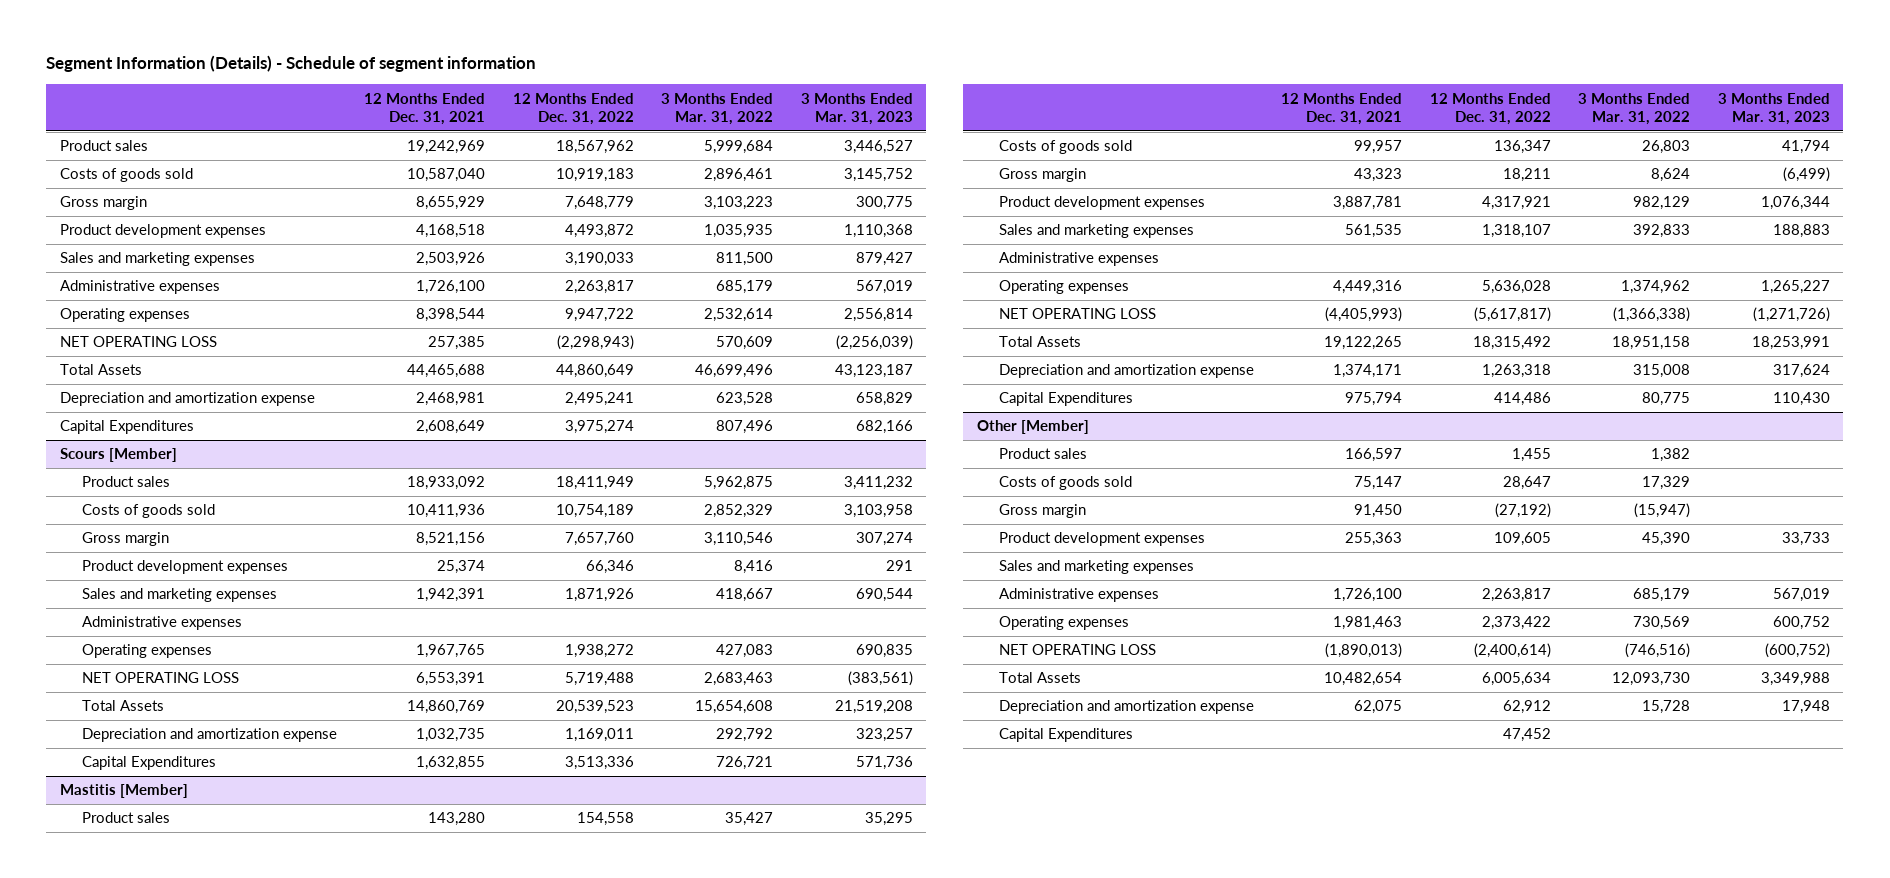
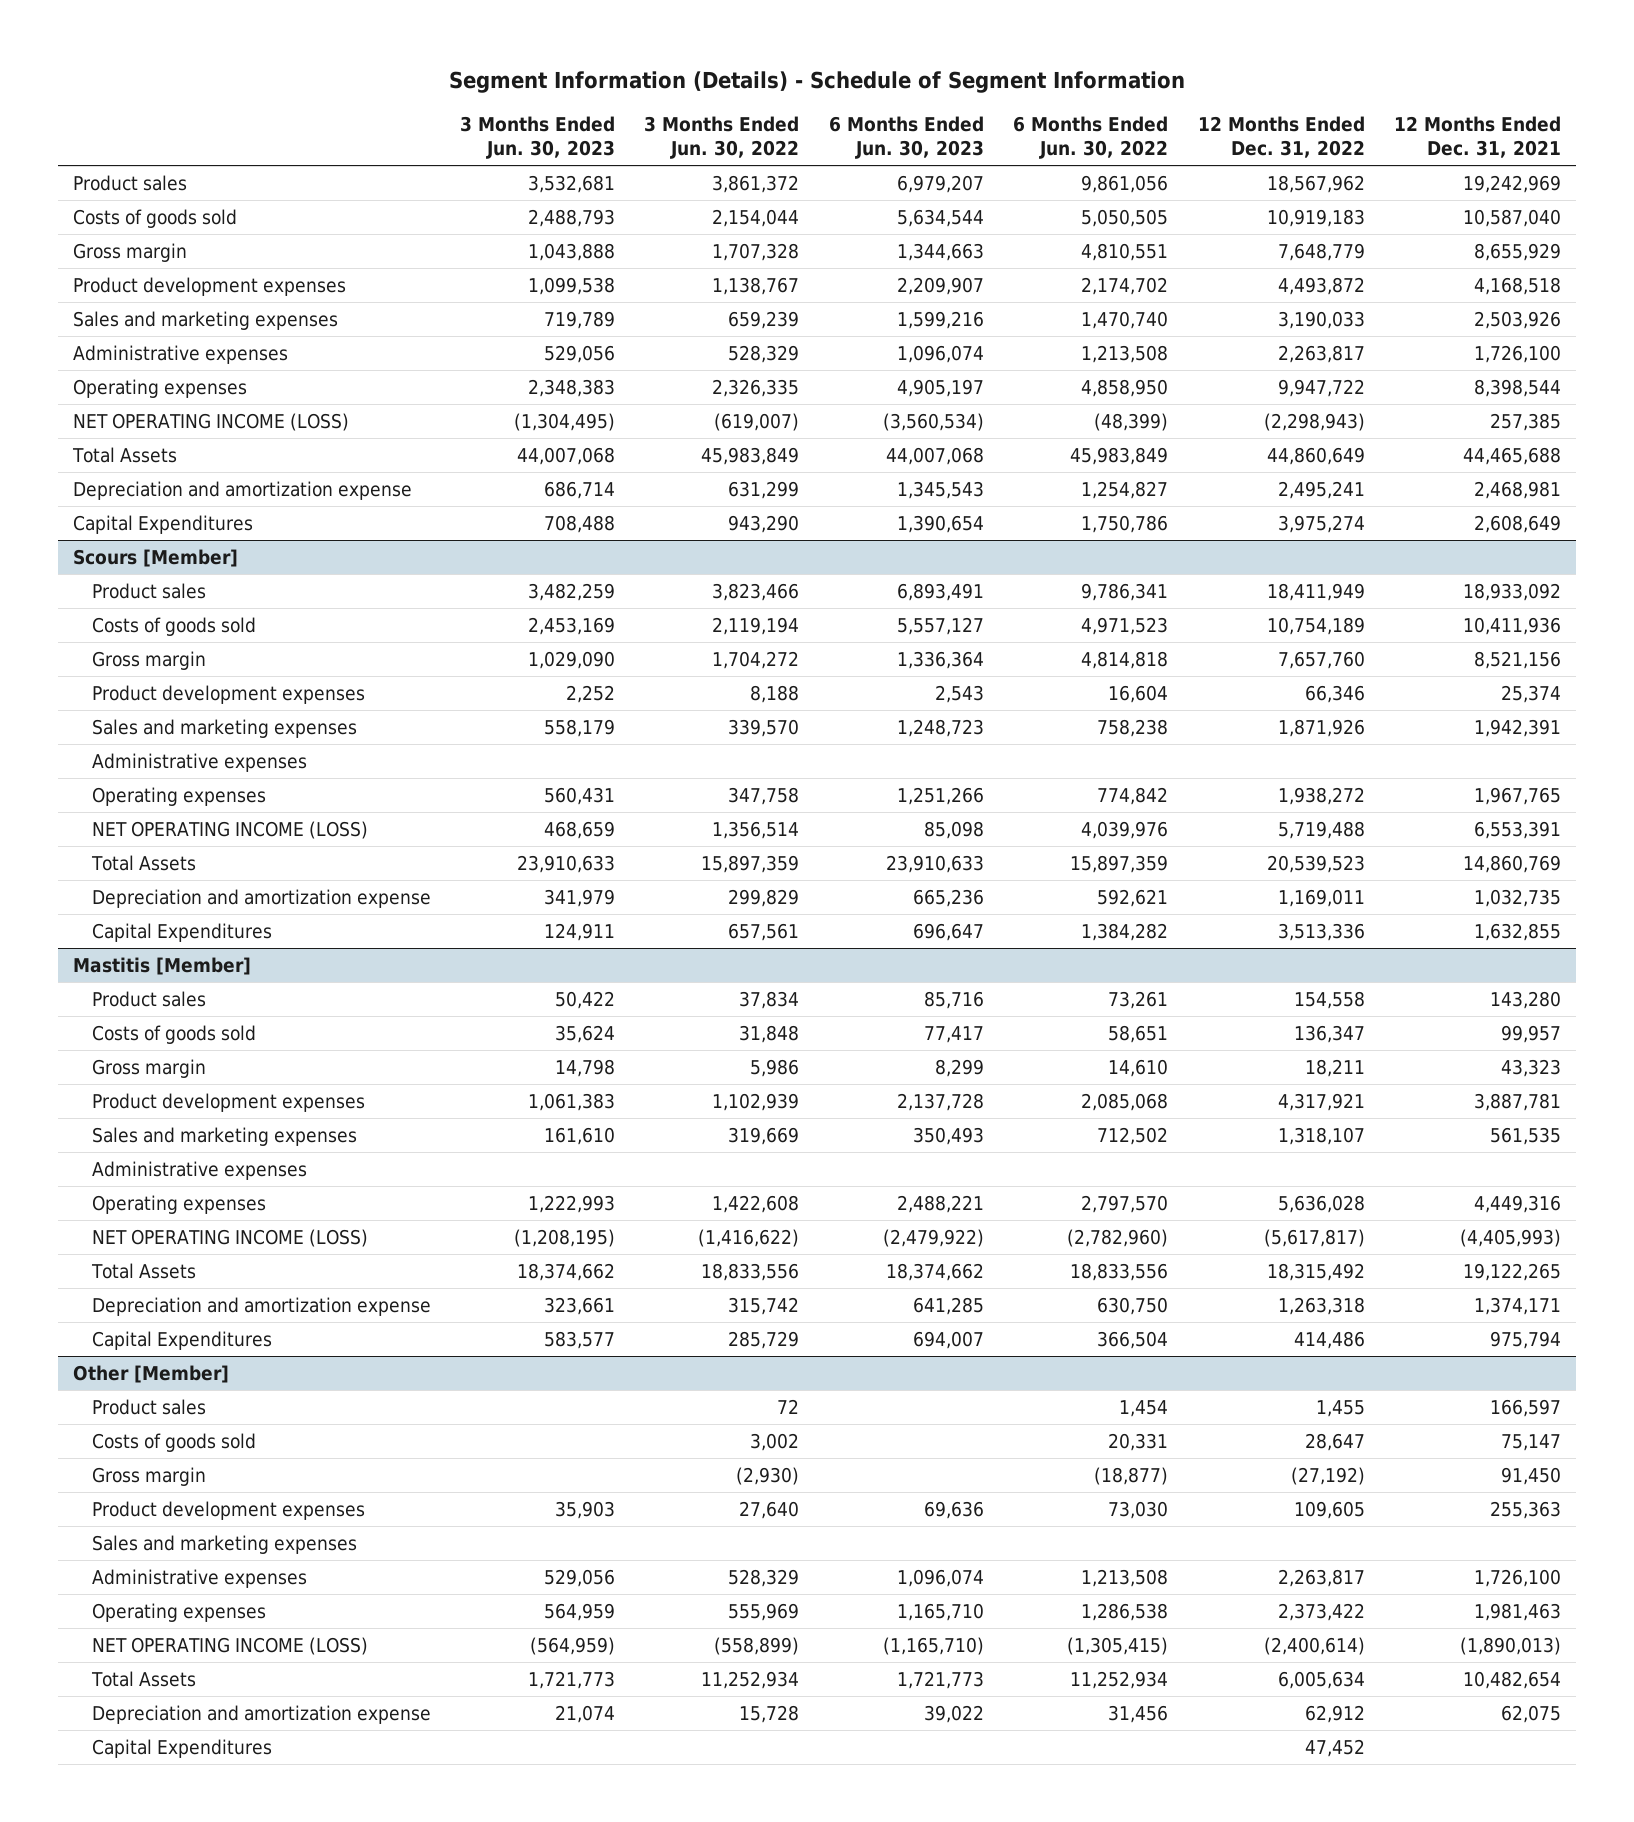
[46,55,537,73] Segment Information (Details) - Schedule of segment information -> [448,70,1185,93] Segment Information (Details) - Schedule of Segment Information
[661,92,774,125] 3 Months Ended Mar. 31, 2022 -> none
[800,92,913,125] 3 Months Ended Mar. 31, 2023 -> none
none -> [460,115,616,160] 3 Months Ended Jun. 30, 2023
none -> [644,115,800,160] 3 Months Ended Jun. 30, 2022
none -> [828,115,984,160] 6 Months Ended Jun. 30, 2023
none -> [1013,115,1169,160] 6 Months Ended Jun. 30, 2022
[60,336,218,348] NET OPERATING LOSS -> [72,413,349,432] NET OPERATING INCOME (LOSS)
[81,672,239,684] NET OPERATING LOSS -> [91,821,368,840] NET OPERATING INCOME (LOSS)
[998,308,1156,320] NET OPERATING LOSS -> [91,1229,368,1248] NET OPERATING INCOME (LOSS)
[998,644,1156,656] NET OPERATING LOSS -> [91,1637,368,1656] NET OPERATING INCOME (LOSS)

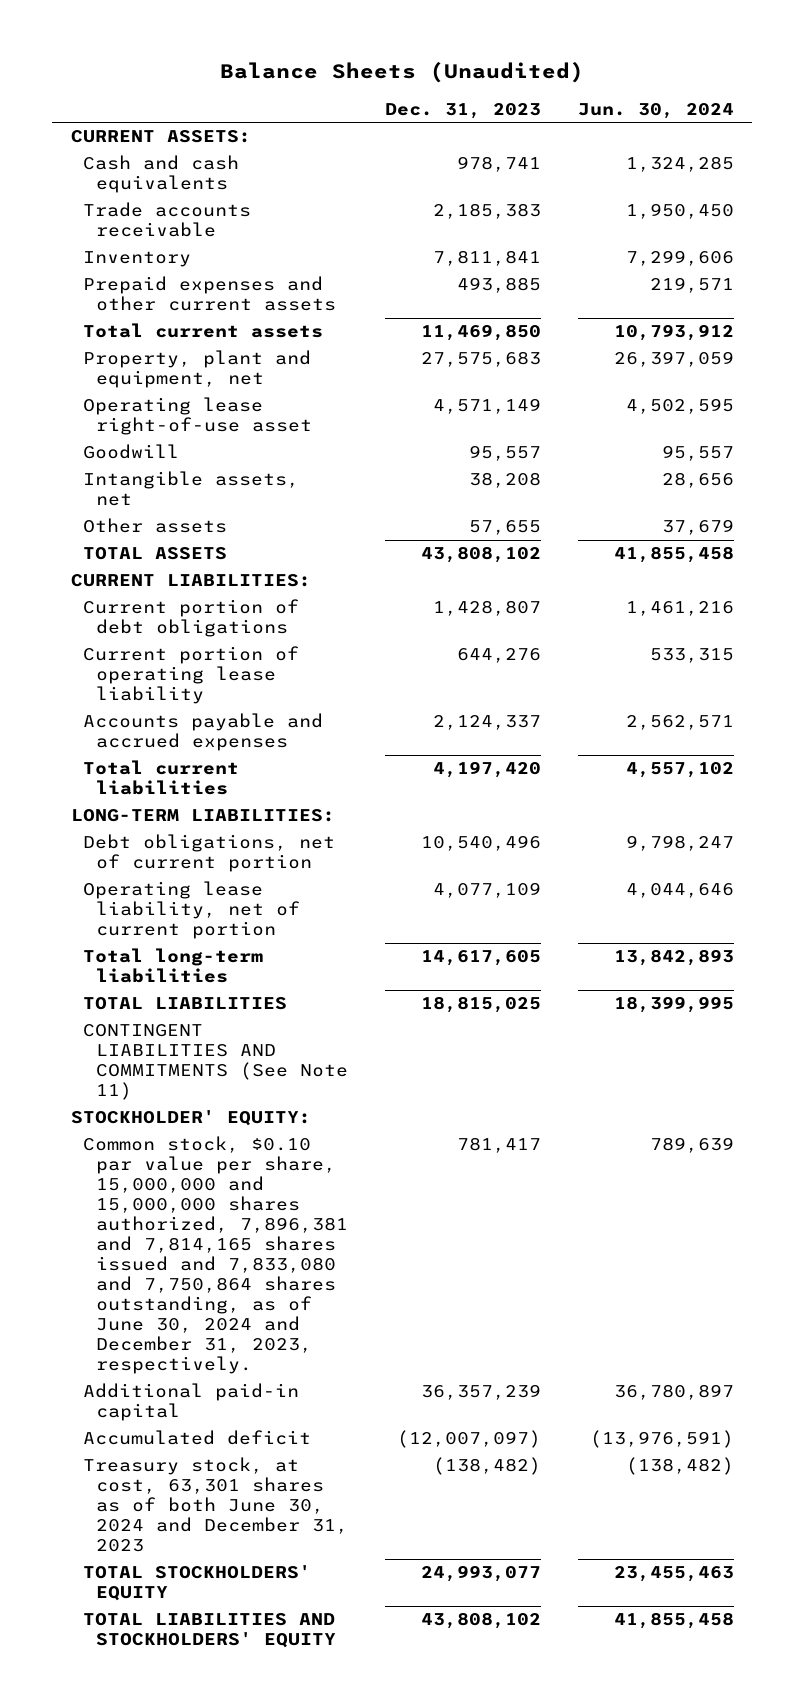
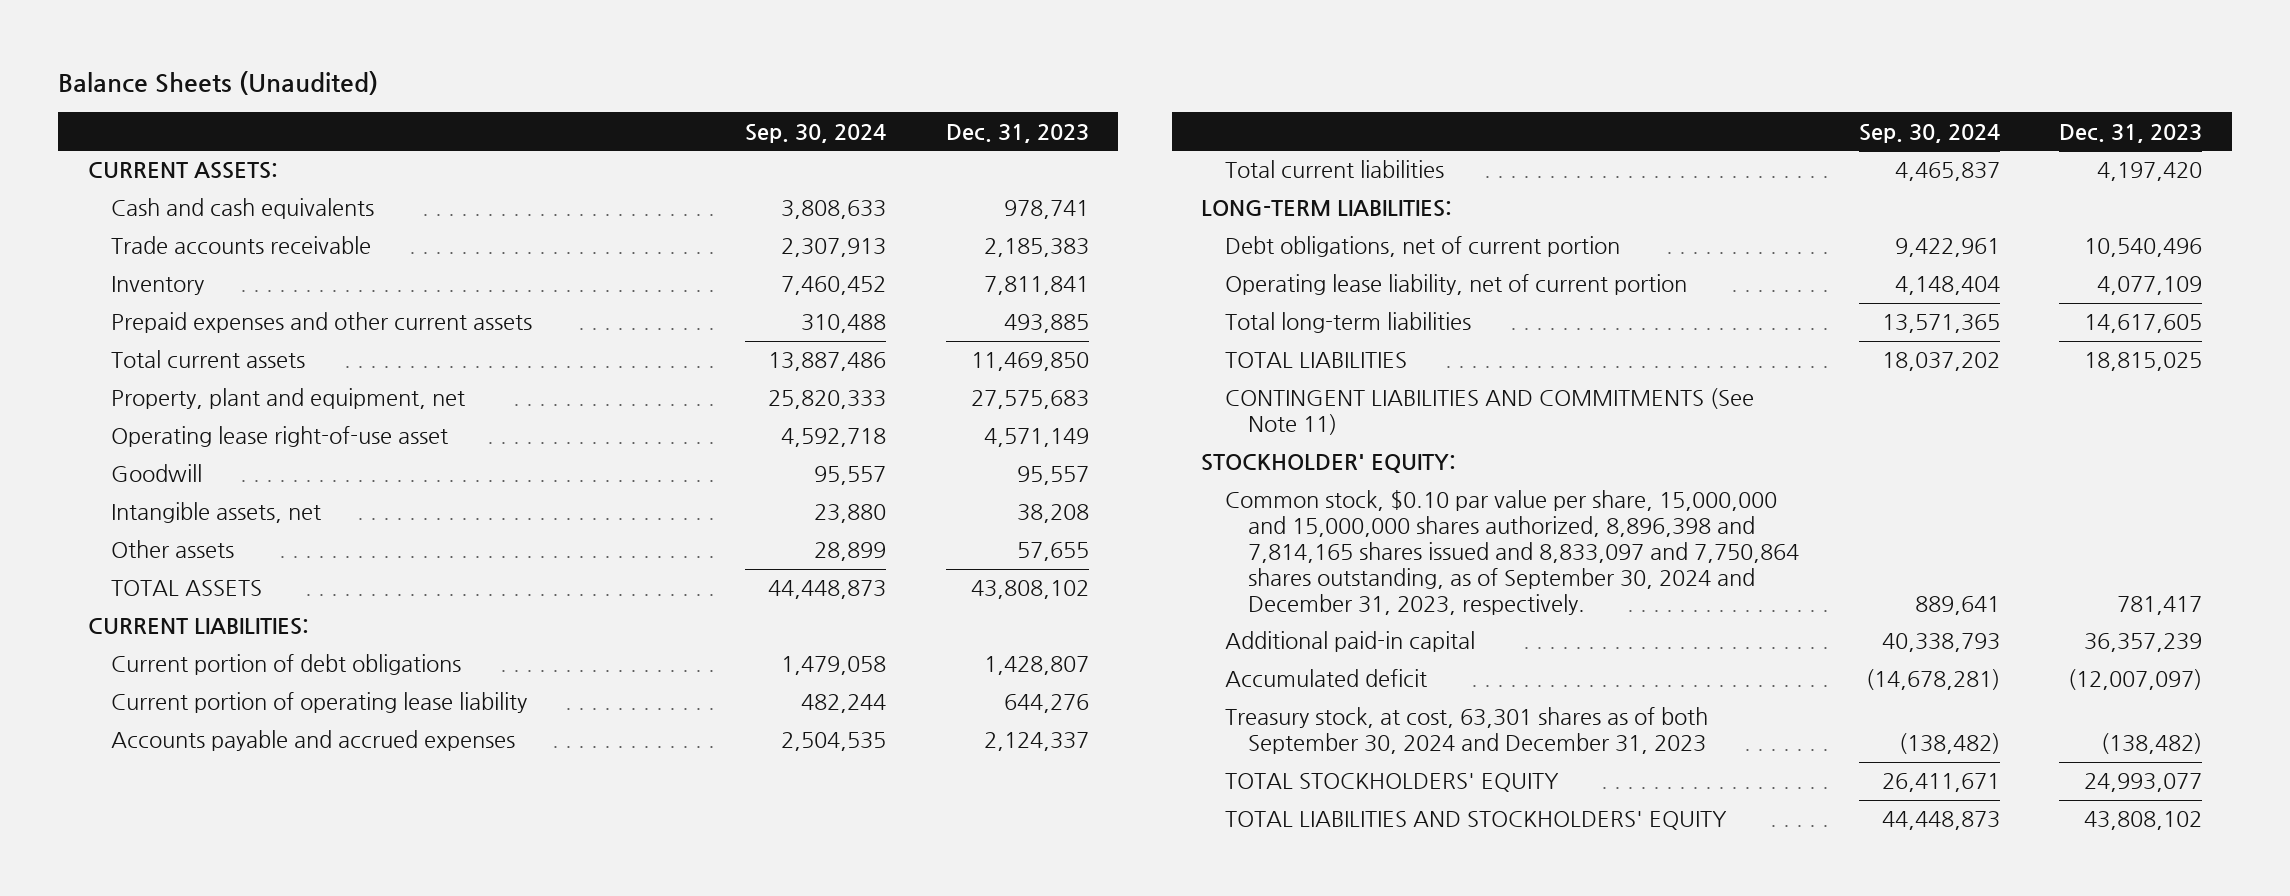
[577,102,734,119] Jun. 30, 2024 -> none
none -> [744,123,886,143] Sep. 30, 2024
[83,1136,348,1375] Common stock, $0.10 par value per share, 15,000,000 and 15,000,000 shares authorized, 7,896,381 and 7,814,165 shares issued and 7,833,080 and 7,750,864 shares outstanding, as of June 30, 2024 and December 31, 2023, respectively. -> [1224,490,1800,615] Common stock, $0.10 par value per share, 15,000,000 and 15,000,000 shares authorized, 8,896,398 and 7,814,165 shares issued and 8,833,097 and 7,750,864 shares outstanding, as of September 30, 2024 and December 31, 2023, respectively.
[83,1457,348,1553] Treasury stock, at cost, 63,301 shares as of both June 30, 2024 and December 31, 2023 -> [1224,707,1708,755] Treasury stock, at cost, 63,301 shares as of both September 30, 2024 and December 31, 2023

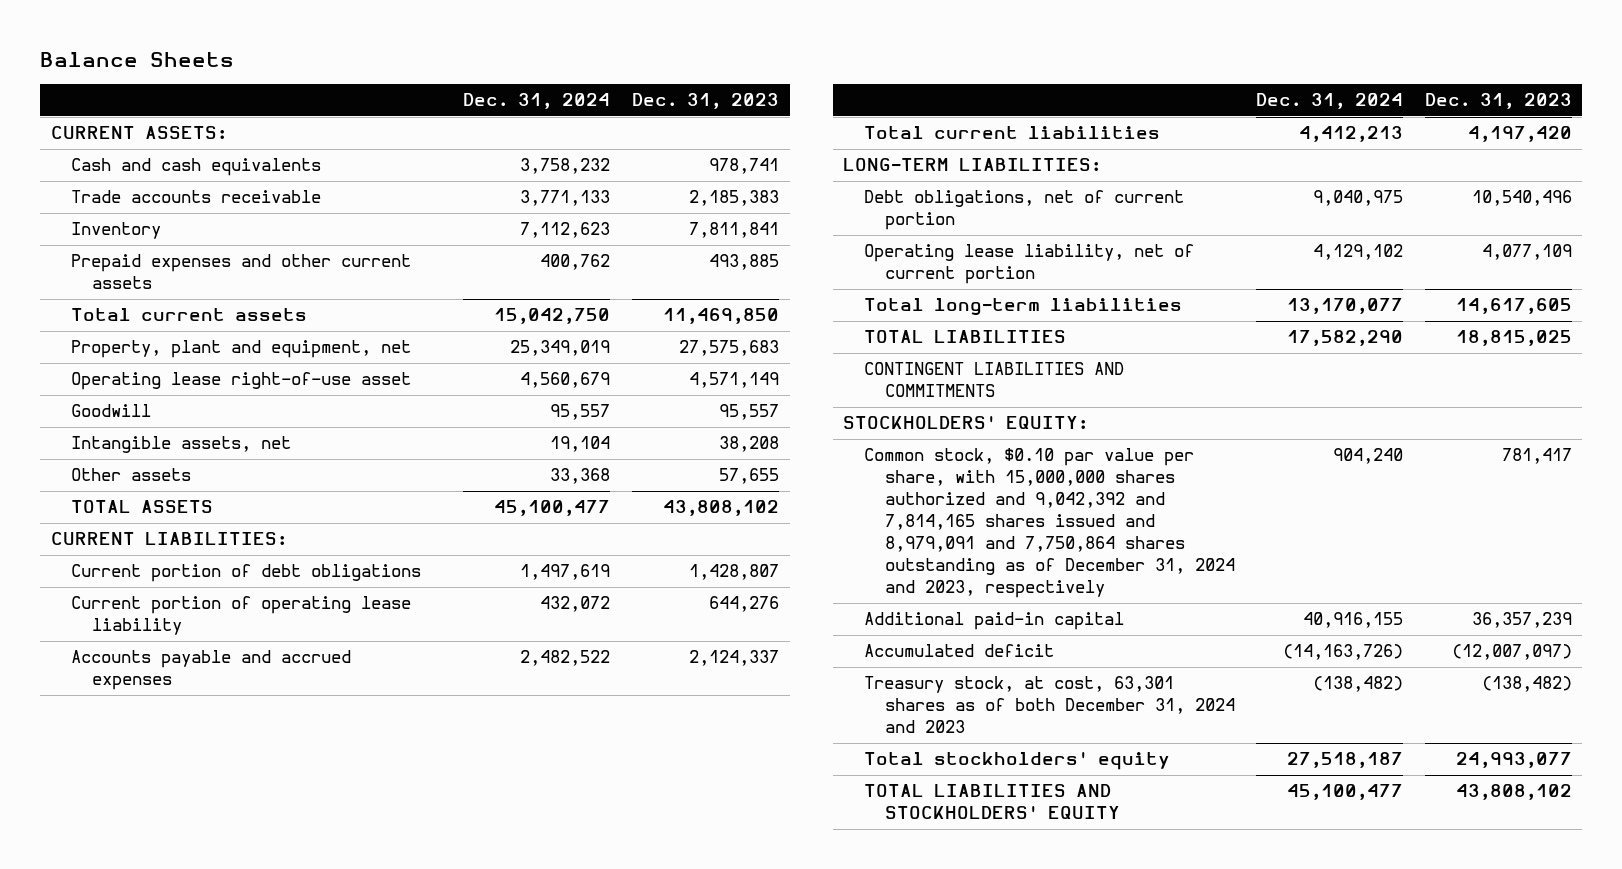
[57,70,378,95] Balance Sheets (Unaudited) -> [39,51,234,67] Balance Sheets
[744,123,886,143] Sep. 30, 2024 -> none
none -> [463,93,611,110] Dec. 31, 2024
[1224,388,1754,436] CONTINGENT LIABILITIES AND COMMITMENTS (See Note 11) -> [863,362,1124,398] CONTINGENT LIABILITIES AND COMMITMENTS
[1201,454,1457,474] STOCKHOLDER' EQUITY: -> [843,416,1089,430] STOCKHOLDERS' EQUITY:
[1224,490,1800,615] Common stock, $0.10 par value per share, 15,000,000 and 15,000,000 shares authorized, 8,896,398 and 7,814,165 shares issued and 8,833,097 and 7,750,864 shares outstanding, as of September 30, 2024 and December 31, 2023, respectively. -> [863,448,1235,599] Common stock, $0.10 par value per share, with 15,000,000 shares authorized and 9,042,392 and 7,814,165 shares issued and 8,979,091 and 7,750,864 shares outstanding as of December 31, 2024 and 2023, respectively
[1224,707,1708,755] Treasury stock, at cost, 63,301 shares as of both September 30, 2024 and December 31, 2023 -> [863,676,1235,734] Treasury stock, at cost, 63,301 shares as of both December 31, 2024 and 2023
[1224,773,1559,793] TOTAL STOCKHOLDERS' EQUITY -> [863,752,1170,771] Total stockholders' equity

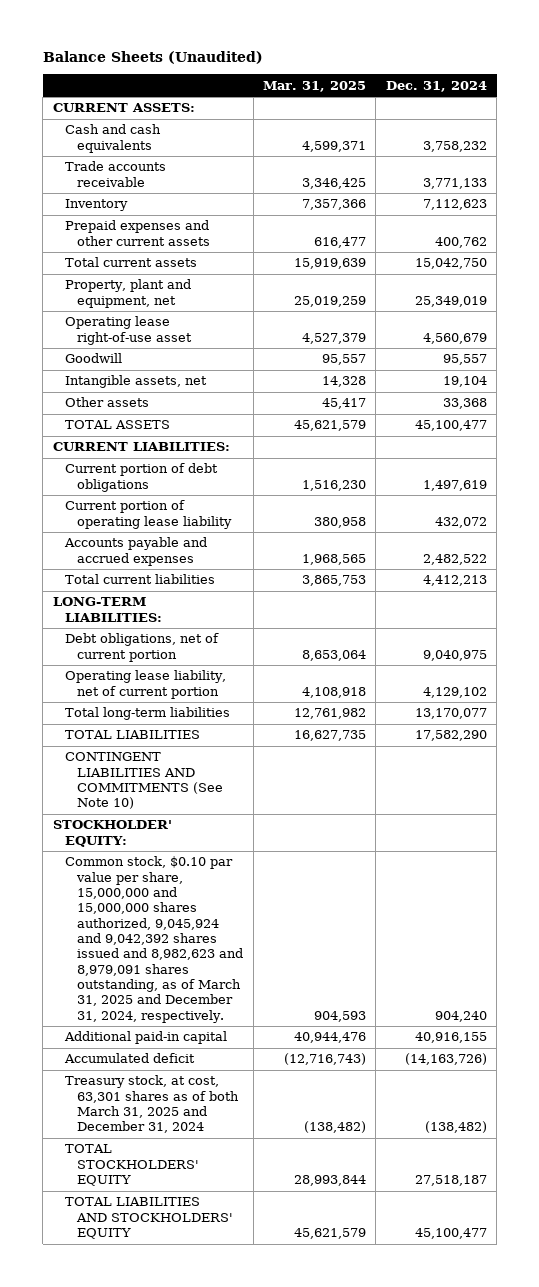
[39,51,234,67] Balance Sheets -> [42,50,263,64] Balance Sheets (Unaudited)
[631,93,779,110] Dec. 31, 2023 -> none
none -> [262,80,366,92] Mar. 31, 2025
[863,362,1124,398] CONTINGENT LIABILITIES AND COMMITMENTS -> [64,752,224,810] CONTINGENT LIABILITIES AND COMMITMENTS (See Note 10)
[843,416,1089,430] STOCKHOLDERS' EQUITY: -> [52,820,172,847] STOCKHOLDER' EQUITY:
[863,448,1235,599] Common stock, $0.10 par value per share, with 15,000,000 shares authorized and 9,042,392 and 7,814,165 shares issued and 8,979,091 and 7,750,864 shares outstanding as of December 31, 2024 and 2023, respectively -> [64,856,244,1023] Common stock, $0.10 par value per share, 15,000,000 and 15,000,000 shares authorized, 9,045,924 and 9,042,392 shares issued and 8,982,623 and 8,979,091 shares outstanding, as of March 31, 2025 and December 31, 2024, respectively.
[863,676,1235,734] Treasury stock, at cost, 63,301 shares as of both December 31, 2024 and 2023 -> [64,1075,240,1134] Treasury stock, at cost, 63,301 shares as of both March 31, 2025 and December 31, 2024
[863,752,1170,771] Total stockholders' equity -> [64,1144,200,1187] TOTAL STOCKHOLDERS' EQUITY

